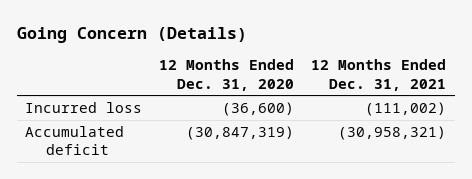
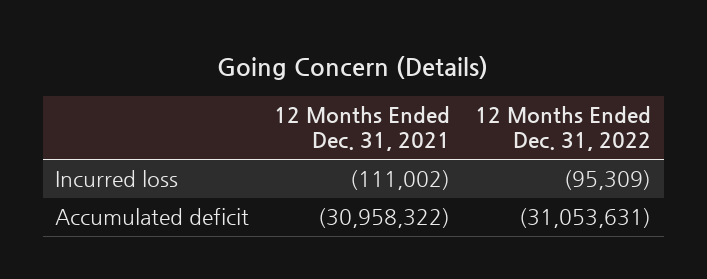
[159,59,295,91] 12 Months Ended Dec. 31, 2020 -> none
none -> [475,105,652,152] 12 Months Ended Dec. 31, 2022
[338,125,447,140] (30,958,321) -> [318,208,451,229] (30,958,322)

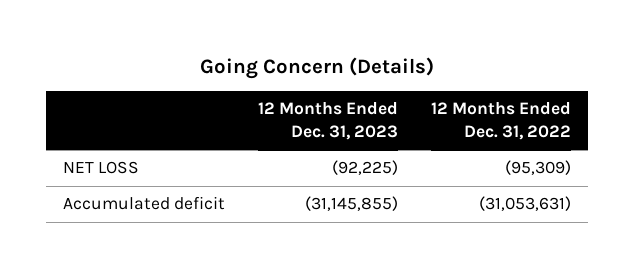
[274,105,451,152] 12 Months Ended Dec. 31, 2021 -> none
none -> [257,102,398,140] 12 Months Ended Dec. 31, 2023
[55,170,179,188] Incurred loss -> [62,161,139,175] NET LOSS

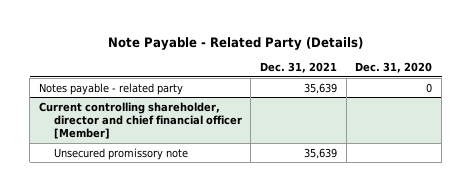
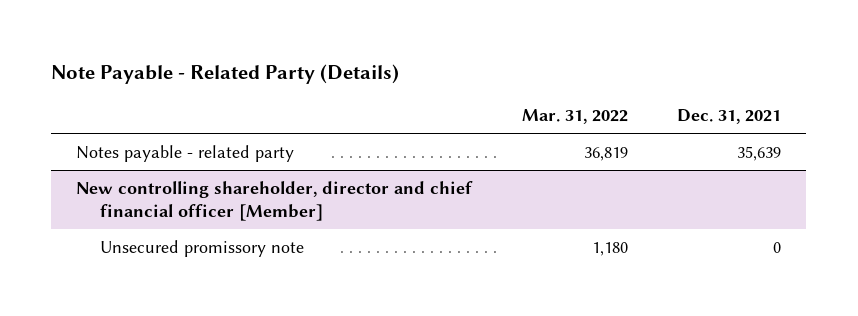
[355,62,433,74] Dec. 31, 2020 -> none
none -> [521,108,628,124] Mar. 31, 2022
[38,101,242,140] Current controlling shareholder, director and chief financial officer [Member] -> [76,180,474,221] New controlling shareholder, director and chief financial officer [Member]
[304,147,338,159] 35,639 -> [773,241,782,253] 0

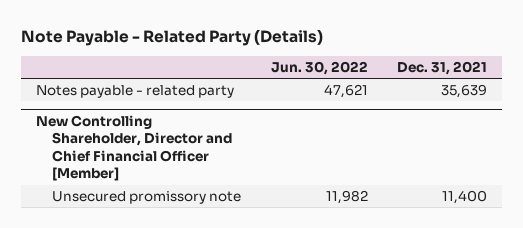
[521,108,628,124] Mar. 31, 2022 -> none
none -> [270,61,368,76] Jun. 30, 2022
[76,180,474,221] New controlling shareholder, director and chief financial officer [Member] -> [36,114,232,182] New Controlling Shareholder, Director and Chief Financial Officer [Member]
[773,241,782,253] 0 -> [442,190,488,205] 11,400

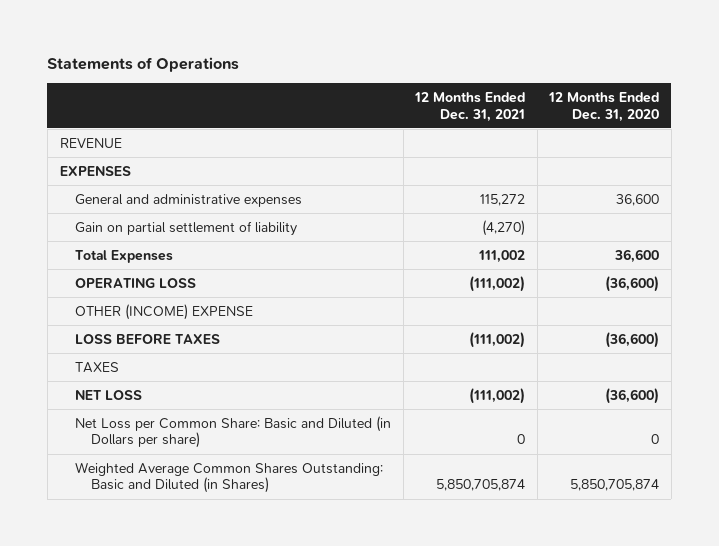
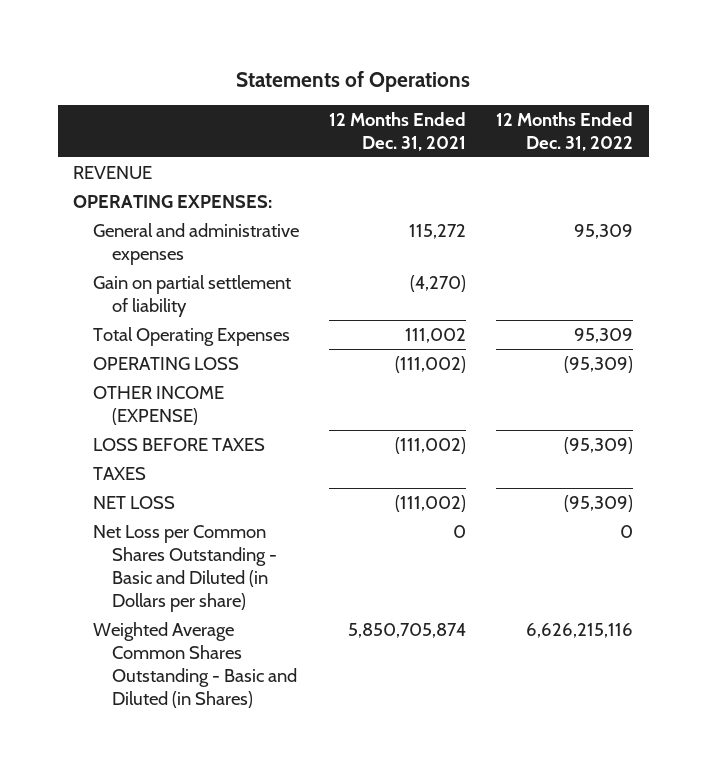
[548,91,660,122] 12 Months Ended Dec. 31, 2020 -> none
none -> [496,111,634,151] 12 Months Ended Dec. 31, 2022
[59,165,131,176] EXPENSES -> [73,194,273,208] OPERATING EXPENSES:
[75,249,174,263] Total Expenses -> [92,326,290,346] Total Operating Expenses
[75,303,254,320] OTHER (INCOME) EXPENSE -> [92,385,224,425] OTHER INCOME (EXPENSE)
[75,415,392,449] Net Loss per Common Share: Basic and Diluted (in Dollars per share) -> [92,524,278,612] Net Loss per Common Shares Outstanding - Basic and Diluted (in Dollars per share)
[75,461,384,494] Weighted Average Common Shares Outstanding: Basic and Diluted (in Shares) -> [92,621,298,708] Weighted Average Common Shares Outstanding - Basic and Diluted (in Shares)

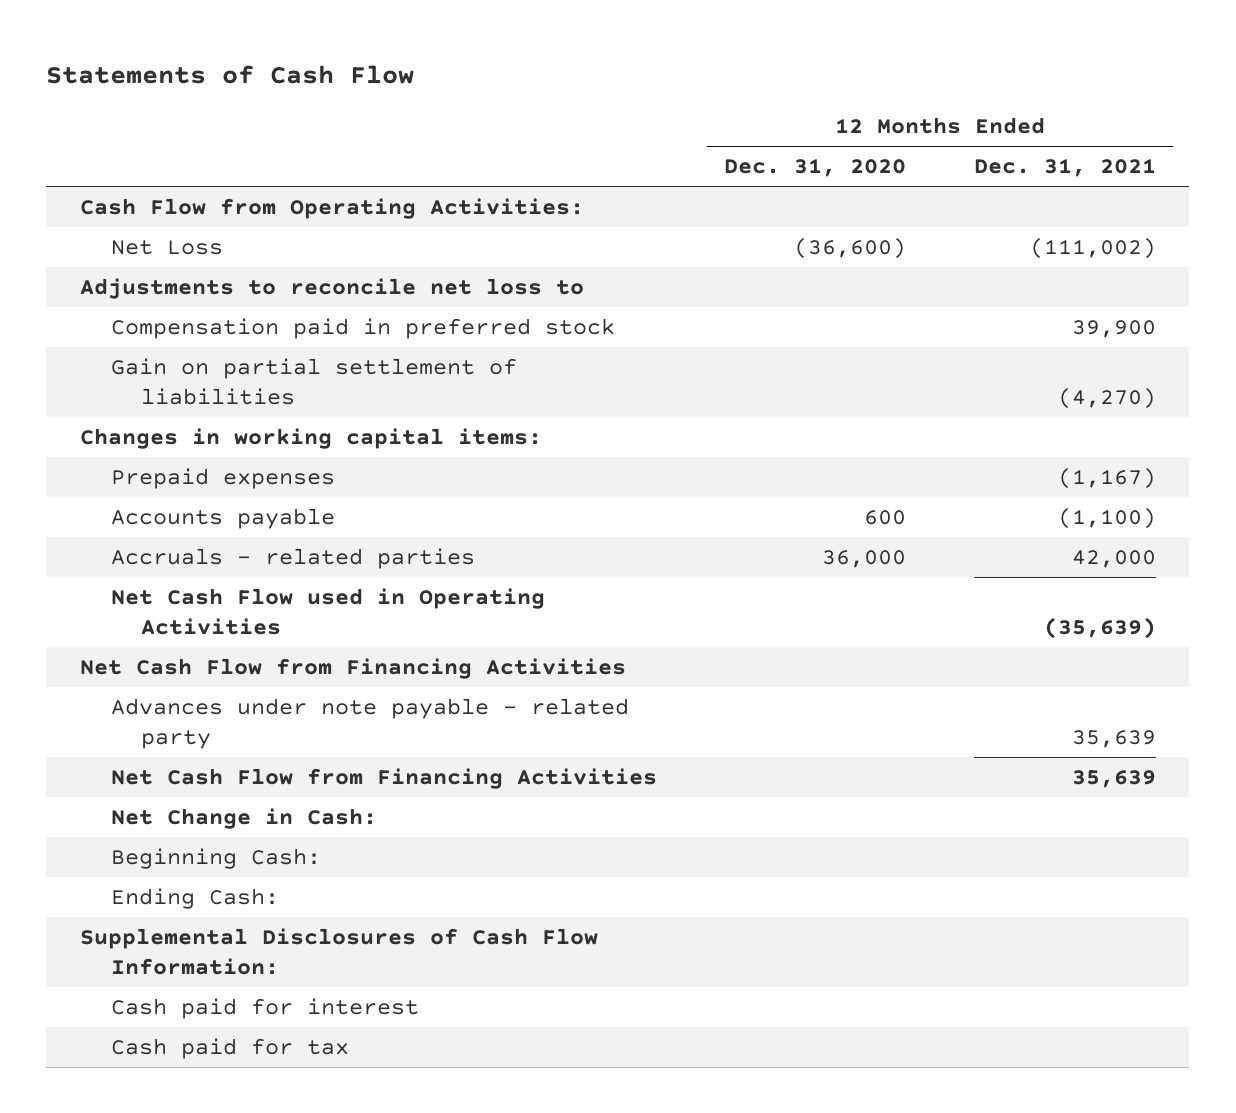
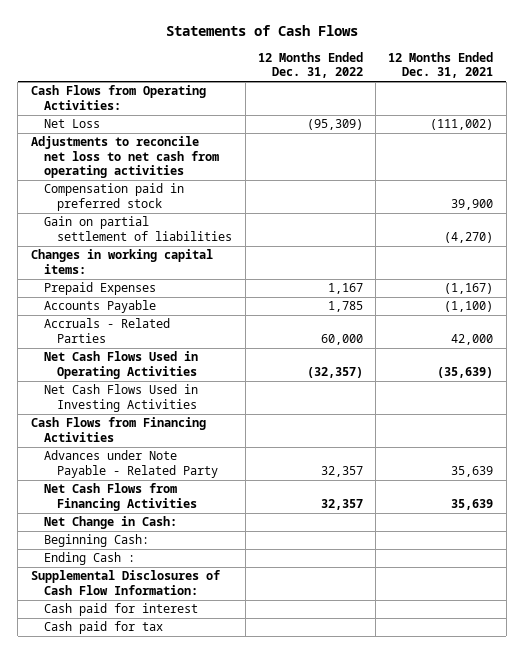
[46,64,415,84] Statements of Cash Flow -> [165,25,358,37] Statements of Cash Flows
[724,158,907,178] Dec. 31, 2020 -> none
none -> [257,51,363,79] 12 Months Ended Dec. 31, 2022
[79,197,584,219] Cash Flow from Operating Activities: -> [30,85,206,110] Cash Flows from Operating Activities:
[79,277,584,299] Adjustments to reconcile net loss to -> [30,136,219,179] Adjustments to reconcile net loss to net cash from operating activities
[110,467,335,489] Prepaid expenses -> [43,282,156,296] Prepaid Expenses
[110,507,335,529] Accounts payable -> [43,300,156,314] Accounts Payable
[110,547,475,569] Accruals - related parties -> [43,318,170,343] Accruals - Related Parties
[110,587,545,635] Net Cash Flow used in Operating Activities -> [43,351,198,379] Net Cash Flows Used in Operating Activities
none -> [43,384,198,412] Net Cash Flows Used in Investing Activities
[79,657,626,679] Net Cash Flow from Financing Activities -> [30,417,206,442] Cash Flows from Financing Activities
[110,697,629,749] Advances under note payable - related party -> [43,450,219,478] Advances under Note Payable - Related Party
[110,767,657,789] Net Cash Flow from Financing Activities -> [43,483,198,511] Net Cash Flows from Financing Activities
[110,887,279,909] Ending Cash: -> [43,552,135,566] Ending Cash :

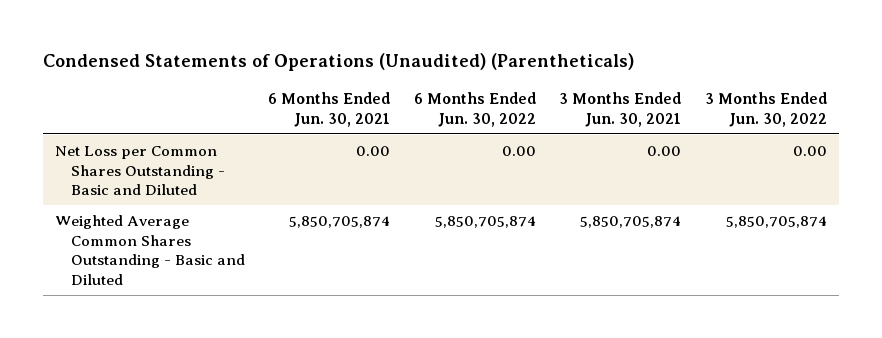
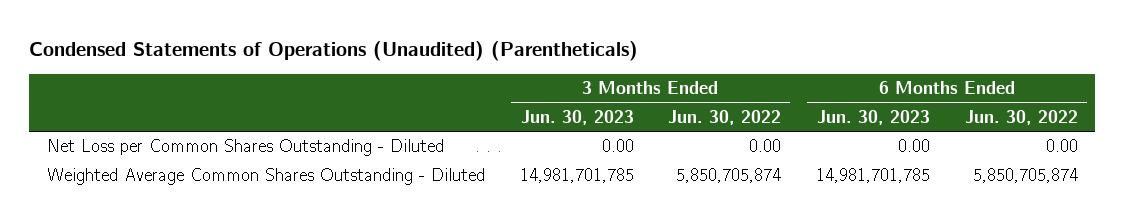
[268,91,391,127] 6 Months Ended Jun. 30, 2021 -> none
[559,91,682,127] 3 Months Ended Jun. 30, 2021 -> none
none -> [520,109,634,125] Jun. 30, 2023
none -> [817,109,931,125] Jun. 30, 2023
[54,145,226,196] Net Loss per Common Shares Outstanding - Basic and Diluted -> [46,139,444,157] Net Loss per Common Shares Outstanding - Diluted
[54,214,246,285] Weighted Average Common Shares Outstanding - Basic and Diluted -> [46,168,485,186] Weighted Average Common Shares Outstanding - Diluted

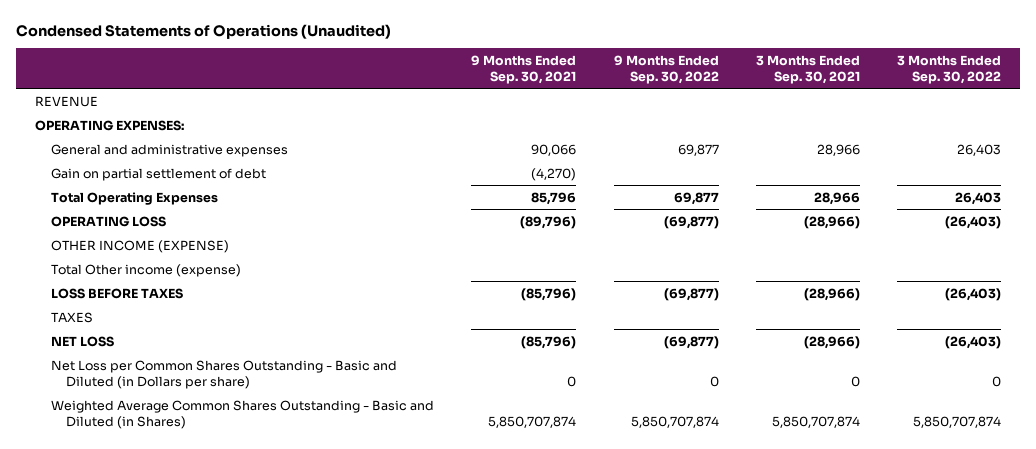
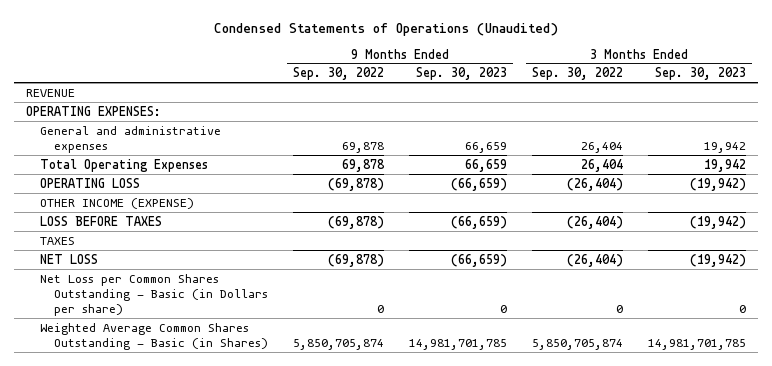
[471,54,577,84] 9 Months Ended Sep. 30, 2021 -> none
[755,54,860,84] 3 Months Ended Sep. 30, 2021 -> none
none -> [415,67,507,81] Sep. 30, 2023
none -> [654,67,746,81] Sep. 30, 2023
[50,167,266,181] Gain on partial settlement of debt -> none
[677,143,719,156] 69,877 -> [341,141,384,153] 69,878
[957,143,1002,156] 26,403 -> [580,141,623,153] 26,404
[673,191,719,205] 69,877 -> [341,158,385,172] 69,878
[955,191,1002,205] 26,403 -> [580,158,623,172] 26,404
[663,215,719,229] (69,877) -> [327,177,384,191] (69,878)
[945,215,1002,229] (26,403) -> [566,177,623,191] (26,404)
[50,263,241,277] Total Other income (expense) -> none
[663,287,719,301] (69,877) -> [327,215,384,229] (69,878)
[945,287,1002,301] (26,403) -> [566,215,623,229] (26,404)
[663,335,719,349] (69,877) -> [327,253,384,267] (69,878)
[945,335,1002,349] (26,403) -> [566,253,623,267] (26,404)
[50,359,397,389] Net Loss per Common Shares Outstanding - Basic and Diluted (in Dollars per share) -> [40,273,268,317] Net Loss per Common Shares Outstanding - Basic (in Dollars per share)
[50,399,434,429] Weighted Average Common Shares Outstanding - Basic and Diluted (in Shares) -> [40,322,268,350] Weighted Average Common Shares Outstanding - Basic (in Shares)
[630,415,719,428] 5,850,707,874 -> [292,338,384,350] 5,850,705,874
[913,415,1002,428] 5,850,707,874 -> [531,338,623,350] 5,850,705,874

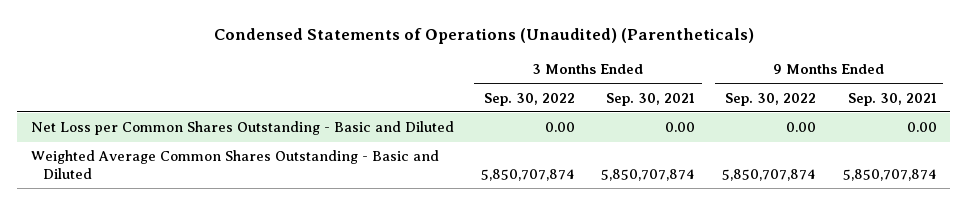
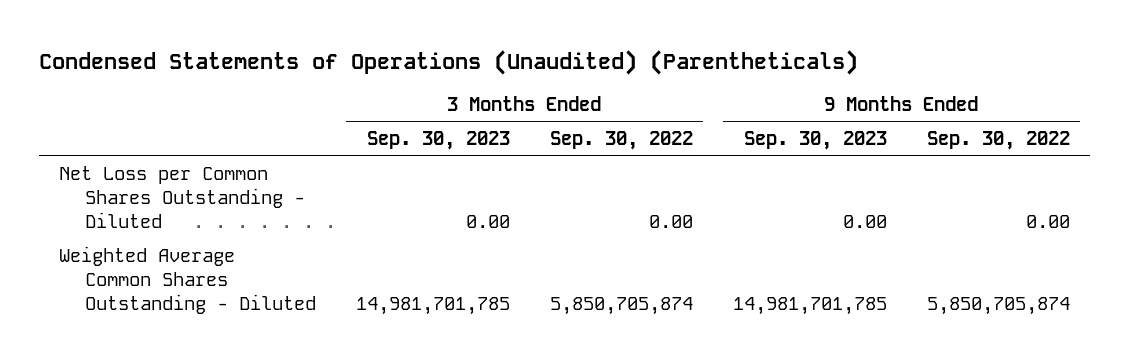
[606,92,696,106] Sep. 30, 2021 -> none
[847,92,937,106] Sep. 30, 2021 -> none
none -> [366,131,510,151] Sep. 30, 2023
none -> [743,131,887,151] Sep. 30, 2023
[30,121,454,136] Net Loss per Common Shares Outstanding - Basic and Diluted -> [59,165,305,228] Net Loss per Common Shares Outstanding - Diluted
[30,150,439,180] Weighted Average Common Shares Outstanding - Basic and Diluted -> [59,245,316,314] Weighted Average Common Shares Outstanding - Diluted
[480,169,575,182] 5,850,707,874 -> [549,296,693,315] 5,850,705,874
[722,169,817,182] 5,850,707,874 -> [926,296,1070,315] 5,850,705,874

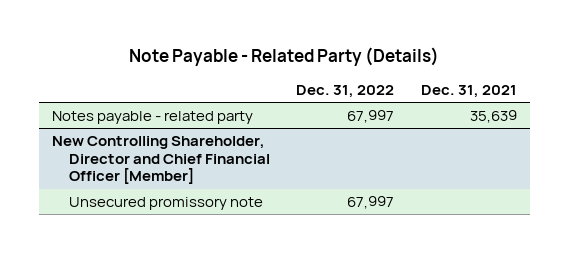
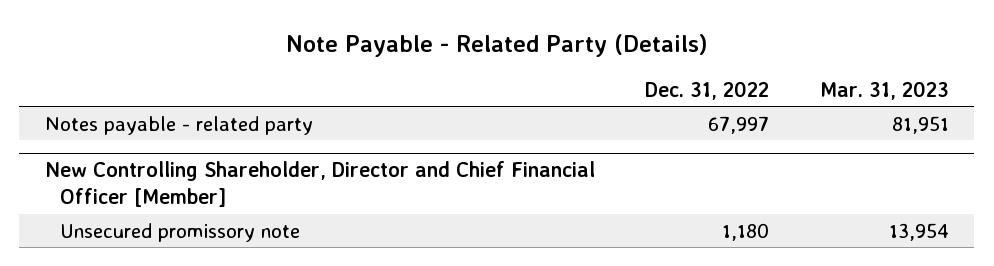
[420,85,517,99] Dec. 31, 2021 -> none
none -> [819,80,949,100] Mar. 31, 2023
[347,196,395,210] 67,997 -> [722,222,770,241] 1,180

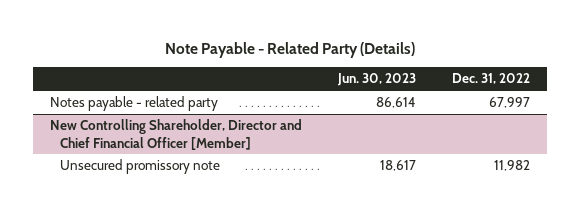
[819,80,949,100] Mar. 31, 2023 -> none
none -> [336,73,416,87] Jun. 30, 2023
[722,222,770,241] 1,180 -> [493,160,530,172] 11,982

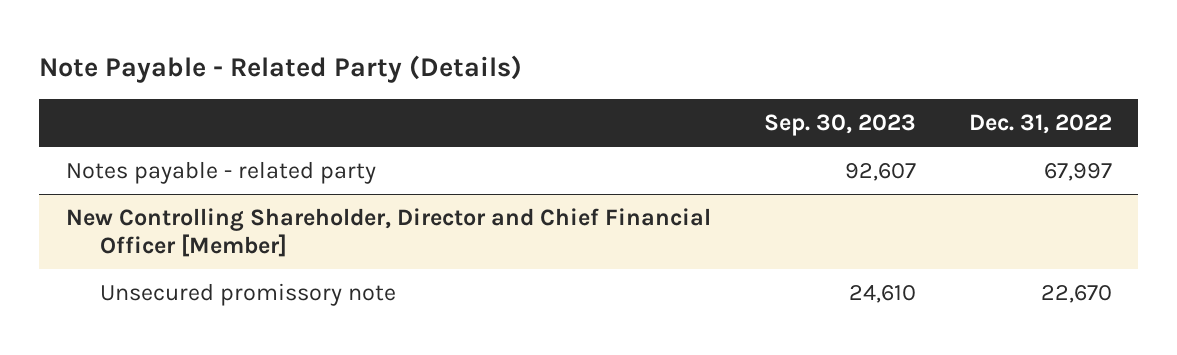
[336,73,416,87] Jun. 30, 2023 -> none
none -> [763,114,916,137] Sep. 30, 2023
[493,160,530,172] 11,982 -> [1040,284,1112,303] 22,670

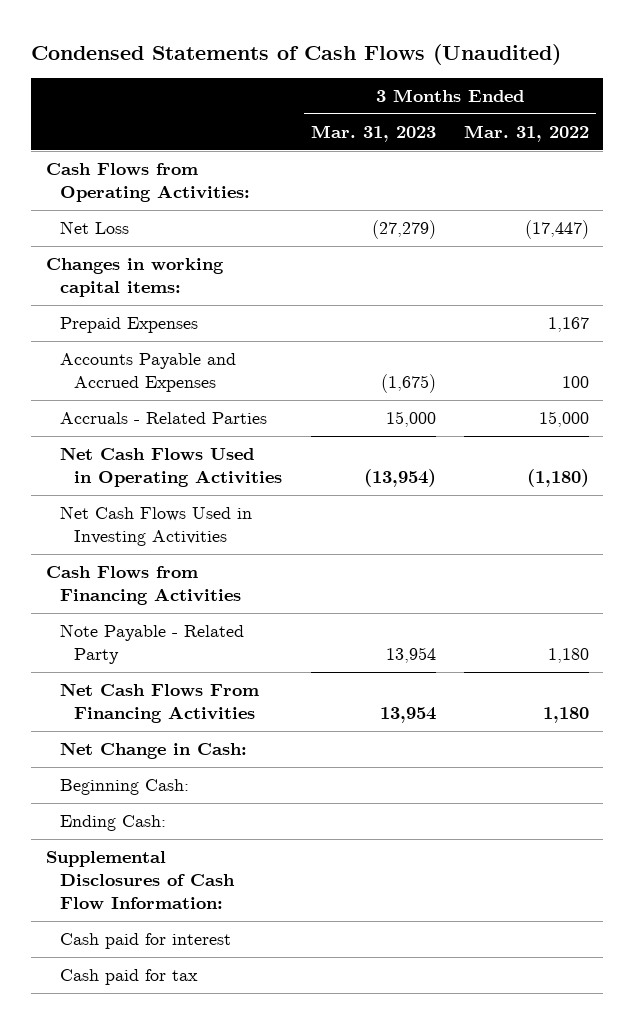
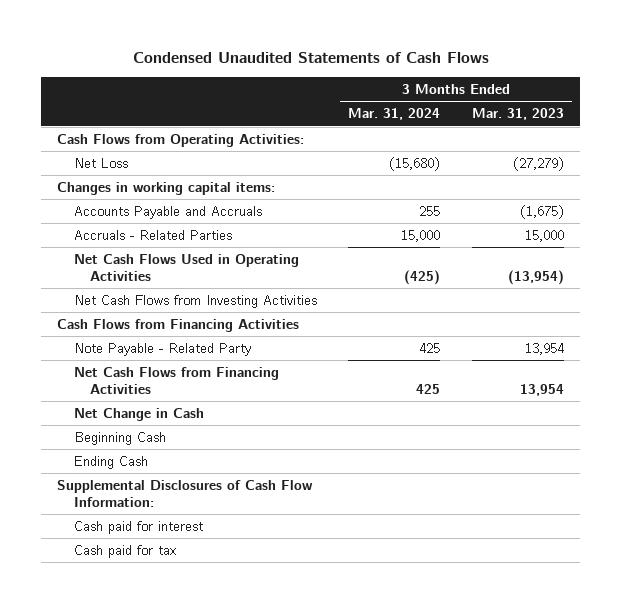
[31,43,562,65] Condensed Statements of Cash Flows (Unaudited) -> [132,52,489,64] Condensed Unaudited Statements of Cash Flows
[463,124,589,142] Mar. 31, 2022 -> none
none -> [348,108,441,121] Mar. 31, 2024
[59,317,198,334] Prepaid Expenses -> none
[59,353,236,393] Accounts Payable and Accrued Expenses -> [73,205,262,219] Accounts Payable and Accruals
[59,506,252,547] Net Cash Flows Used in Investing Activities -> [73,294,317,308] Net Cash Flows from Investing Activities
[59,683,259,724] Net Cash Flows From Financing Activities -> [73,366,279,394] Net Cash Flows from Financing Activities
[59,742,247,760] Net Change in Cash: -> [73,407,204,421] Net Change in Cash
[59,779,189,796] Beginning Cash: -> [73,431,166,445] Beginning Cash
[59,815,166,832] Ending Cash: -> [73,455,148,469] Ending Cash

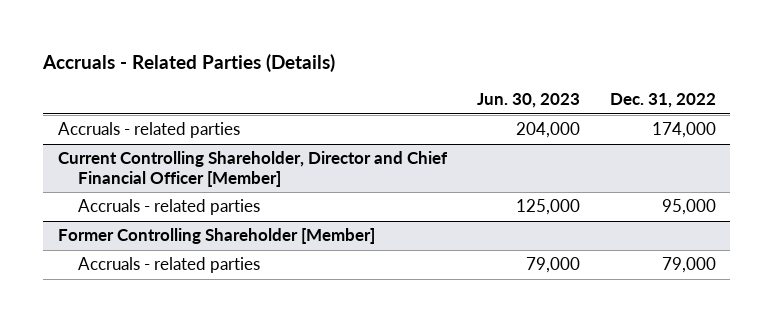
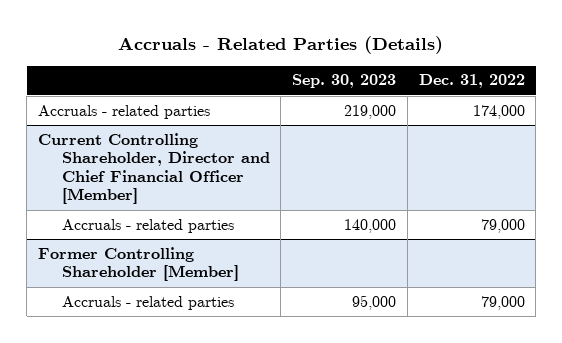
[476,93,580,109] Jun. 30, 2023 -> none
none -> [292,74,397,89] Sep. 30, 2023
[661,199,716,216] 95,000 -> [480,218,525,233] 79,000

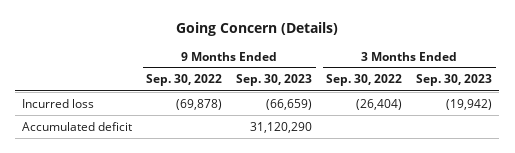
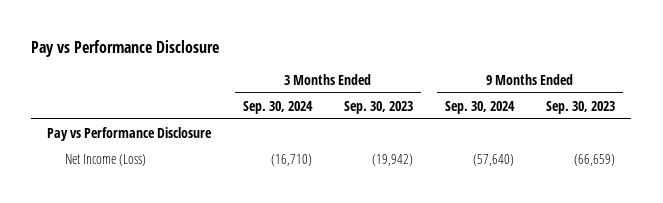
[176,22,339,37] Going Concern (Details) -> [31,39,220,57] Pay vs Performance Disclosure
[146,74,223,87] Sep. 30, 2022 -> none
[326,74,403,87] Sep. 30, 2022 -> none
none -> [243,100,314,114] Sep. 30, 2024
none -> [445,100,516,114] Sep. 30, 2024
[22,121,133,131] Accumulated deficit -> none
none -> [47,126,213,141] Pay vs Performance Disclosure
[22,98,95,108] Incurred loss -> [64,153,146,166] Net Income (Loss)

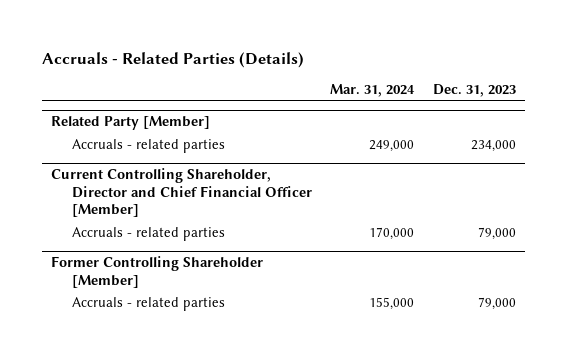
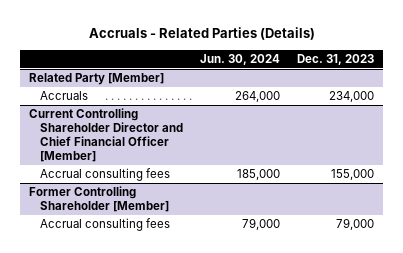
[330,84,416,98] Mar. 31, 2024 -> none
none -> [200,53,281,65] Jun. 30, 2024
[71,226,225,241] Accruals - related parties -> none
[71,138,225,153] Accruals - related parties -> [40,91,89,101] Accruals
[51,168,312,218] Current Controlling Shareholder, Director and Chief Financial Officer [Member] -> [28,108,184,162] Current Controlling Shareholder Director and Chief Financial Officer [Member]
none -> [40,168,171,182] Accrual consulting fees
[71,296,225,311] Accruals - related parties -> none
none -> [40,218,171,232] Accrual consulting fees

